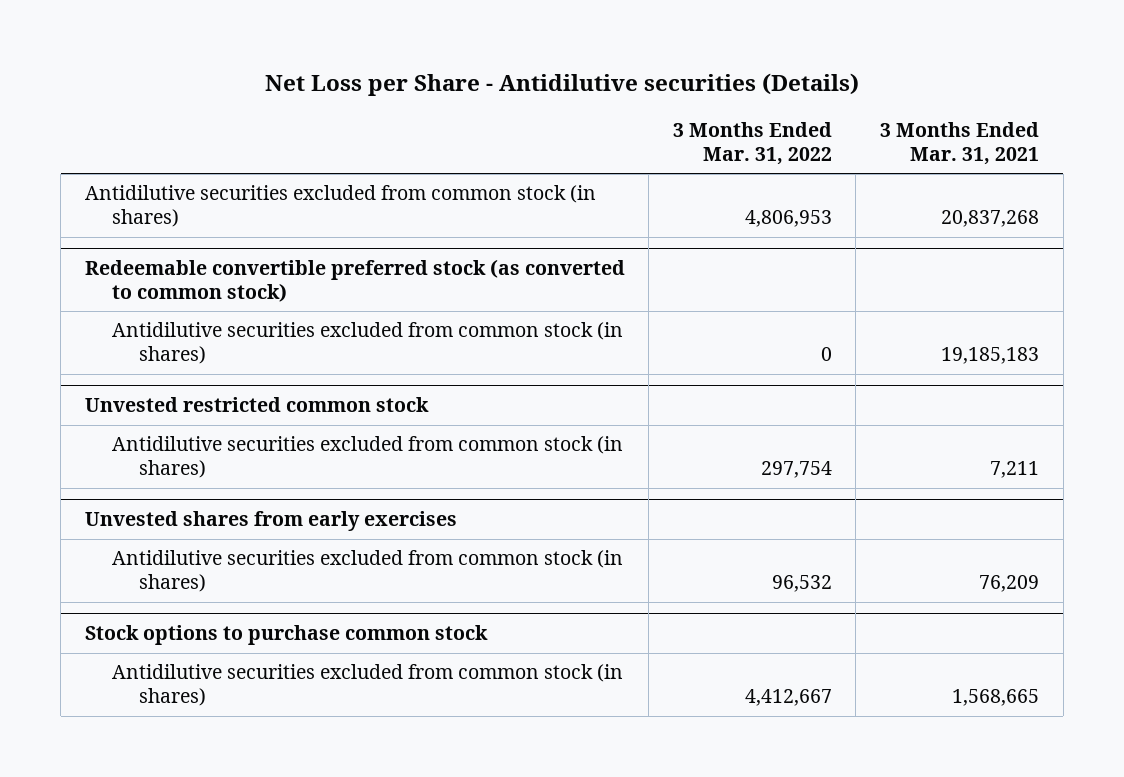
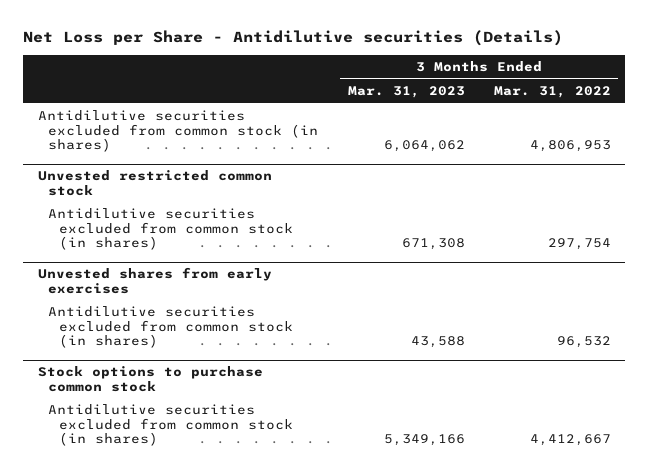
[879,122,1039,165] 3 Months Ended Mar. 31, 2021 -> none
none -> [347,86,465,99] Mar. 31, 2023
[84,259,625,303] Redeemable convertible preferred stock (as converted to common stock) -> none
[111,322,623,365] Antidilutive securities excluded from common stock (in shares) -> none

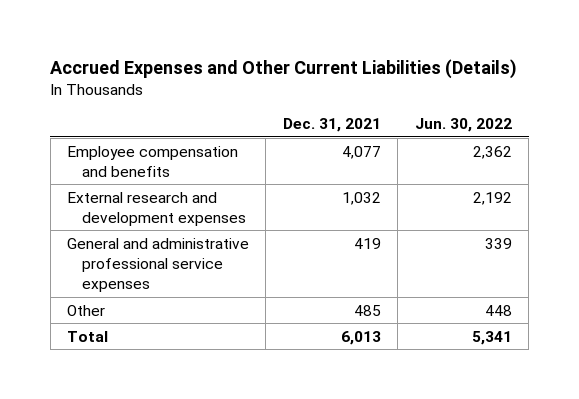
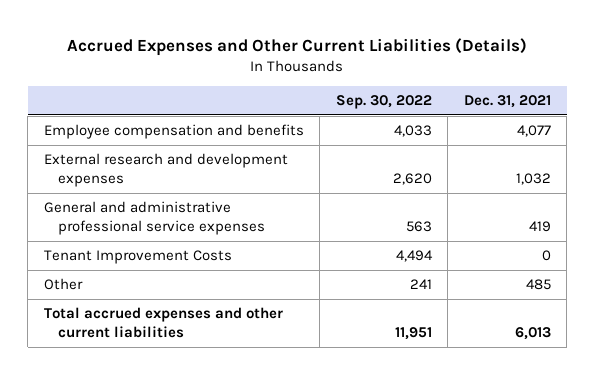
[414,118,512,133] Jun. 30, 2022 -> none
none -> [335,94,432,109] Sep. 30, 2022
none -> [43,250,232,265] Tenant Improvement Costs
[66,330,108,342] Total -> [43,307,283,339] Total accrued expenses and other current liabilities

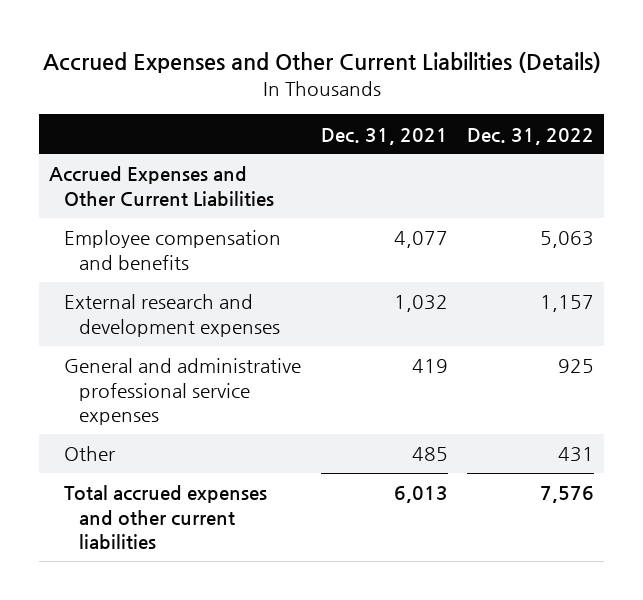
[335,94,432,109] Sep. 30, 2022 -> none
none -> [467,127,595,145] Dec. 31, 2022
none -> [49,166,274,206] Accrued Expenses and Other Current Liabilities
[43,250,232,265] Tenant Improvement Costs -> none

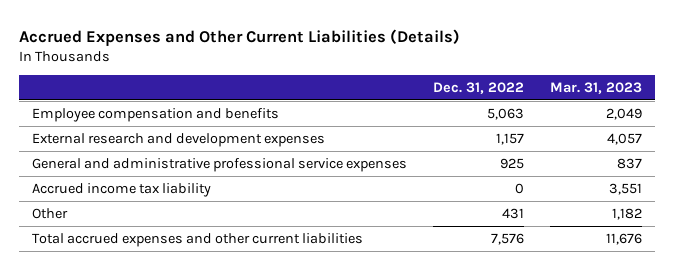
[320,127,448,145] Dec. 31, 2021 -> none
none -> [550,82,643,95] Mar. 31, 2023
[49,166,274,206] Accrued Expenses and Other Current Liabilities -> none
none -> [32,182,212,197] Accrued income tax liability

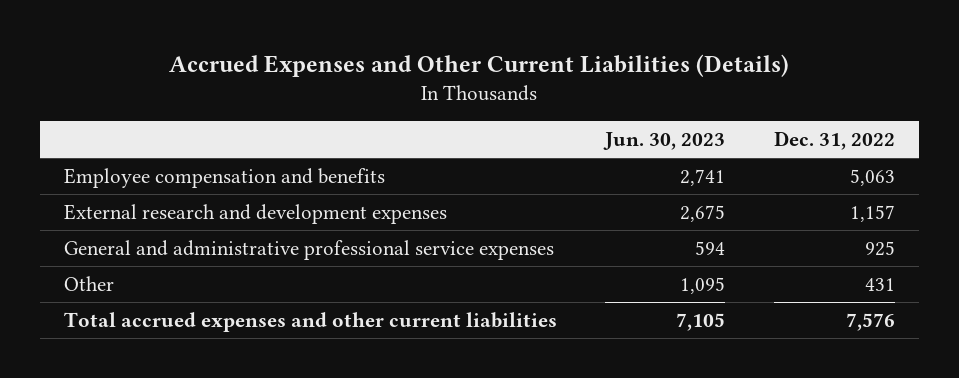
[550,82,643,95] Mar. 31, 2023 -> none
none -> [603,131,726,150] Jun. 30, 2023
[32,182,212,197] Accrued income tax liability -> none

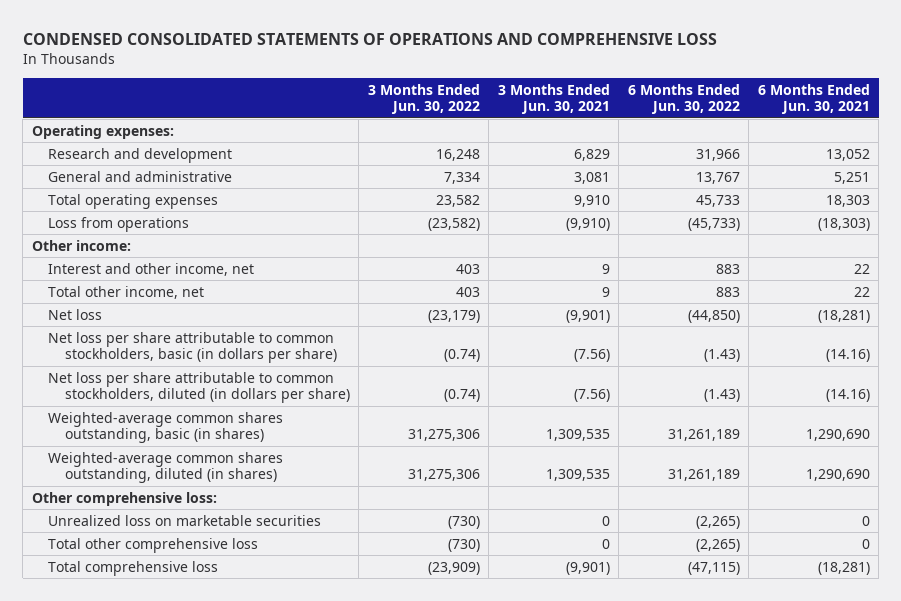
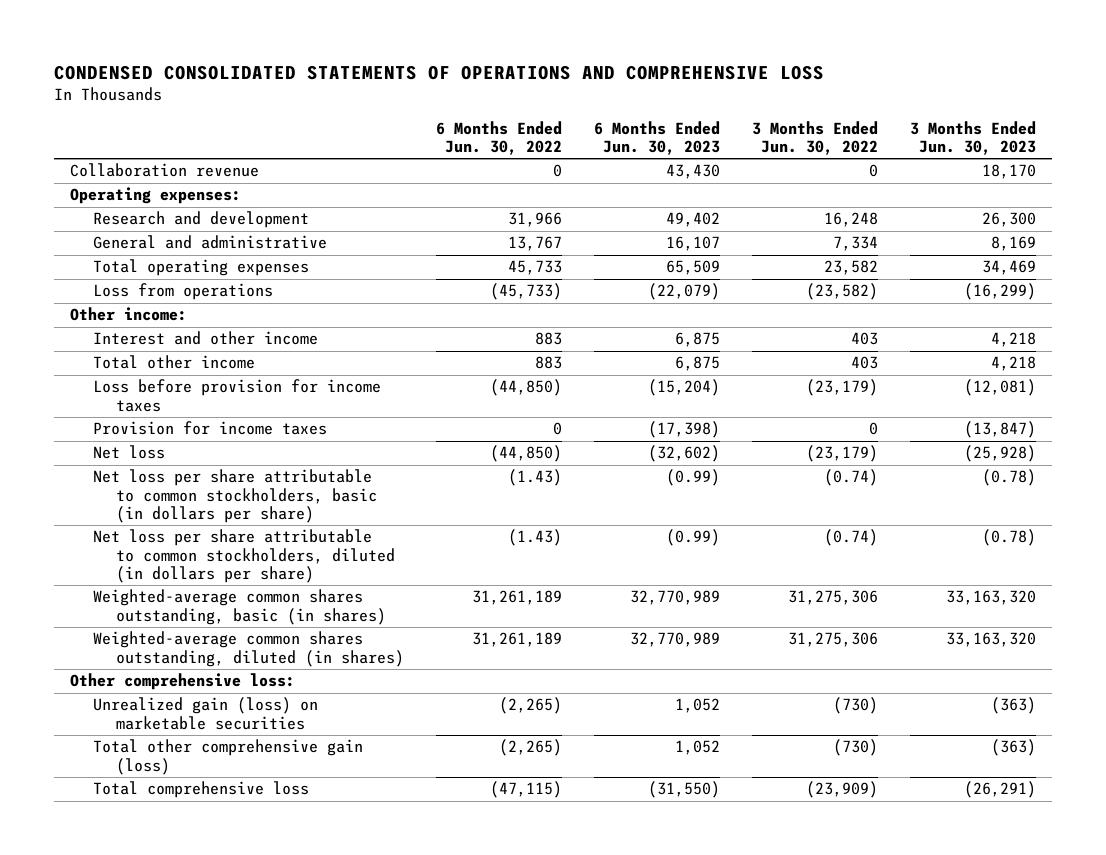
[497,83,610,115] 3 Months Ended Jun. 30, 2021 -> none
[757,83,870,115] 6 Months Ended Jun. 30, 2021 -> none
none -> [594,120,721,155] 6 Months Ended Jun. 30, 2023
none -> [910,120,1037,155] 3 Months Ended Jun. 30, 2023
none -> [70,163,260,178] Collaboration revenue
[48,262,255,276] Interest and other income, net -> [93,331,319,346] Interest and other income
[48,285,205,299] Total other income, net -> [93,355,256,370] Total other income
none -> [93,379,382,412] Loss before provision for income taxes
none -> [93,421,328,436] Provision for income taxes
[48,514,322,526] Unrealized loss on marketable securities -> [93,697,319,730] Unrealized gain (loss) on marketable securities
[48,537,259,553] Total other comprehensive loss -> [93,739,364,775] Total other comprehensive gain (loss)

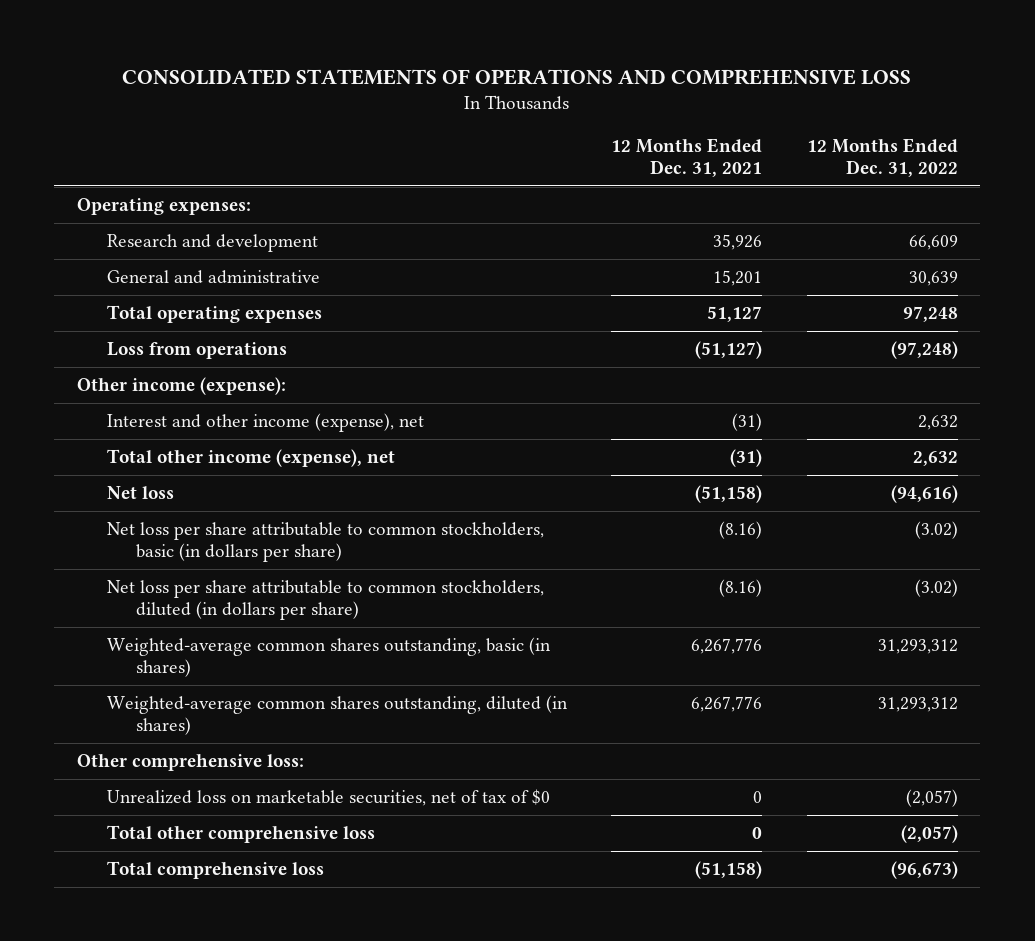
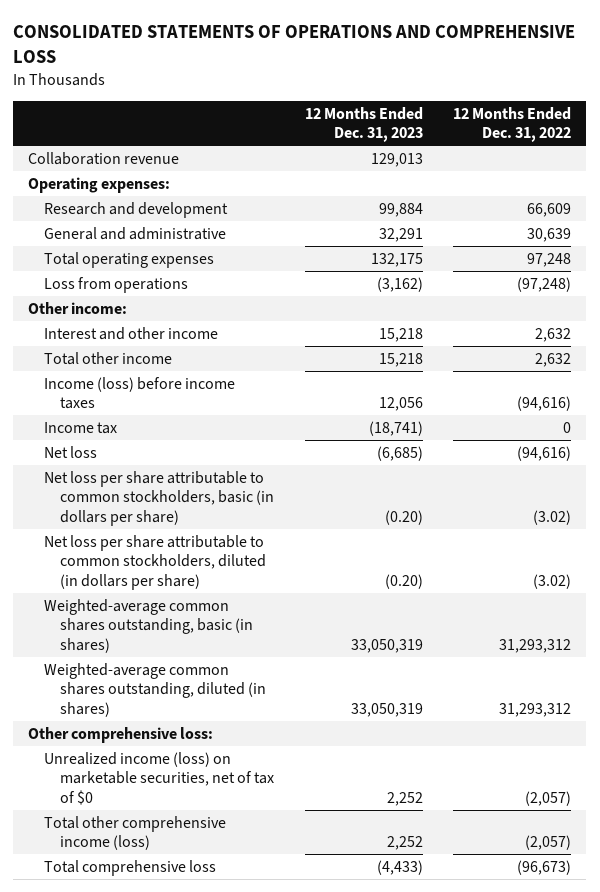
[611,138,763,177] 12 Months Ended Dec. 31, 2021 -> none
none -> [304,106,423,143] 12 Months Ended Dec. 31, 2023
none -> [28,151,180,165] Collaboration revenue
[76,377,286,396] Other income (expense): -> [28,301,128,314] Other income:
[106,413,424,433] Interest and other income (expense), net -> [44,326,219,340] Interest and other income
[106,449,395,468] Total other income (expense), net -> [44,351,173,365] Total other income
none -> [44,376,236,410] Income (loss) before income taxes
none -> [44,421,118,434] Income tax
[106,789,550,807] Unrealized loss on marketable securities, net of tax of $0 -> [44,751,275,805] Unrealized income (loss) on marketable securities, net of tax of $0
[106,825,375,844] Total other comprehensive loss -> [44,815,227,851] Total other comprehensive income (loss)

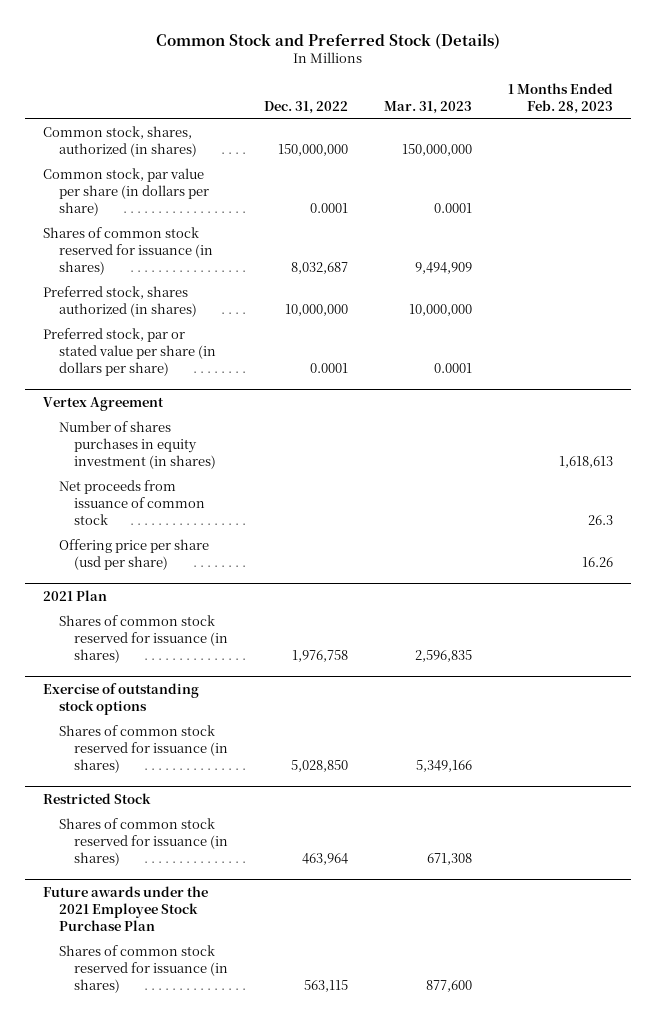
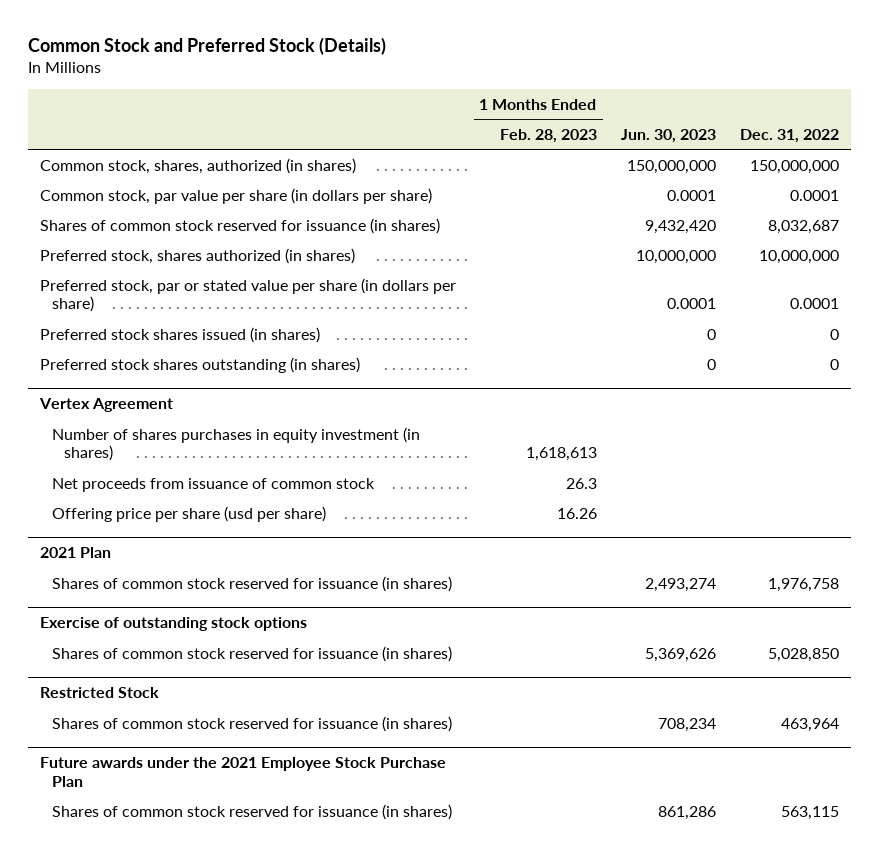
[383,100,472,114] Mar. 31, 2023 -> none
none -> [620,128,716,143] Jun. 30, 2023
none -> [40,326,321,343] Preferred stock shares issued (in shares)
none -> [40,356,361,373] Preferred stock shares outstanding (in shares)

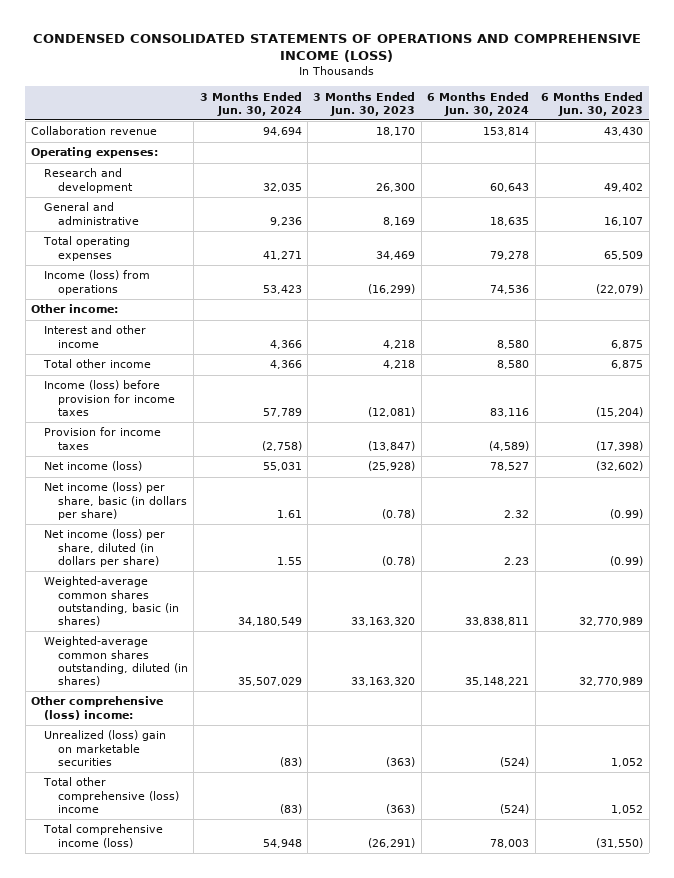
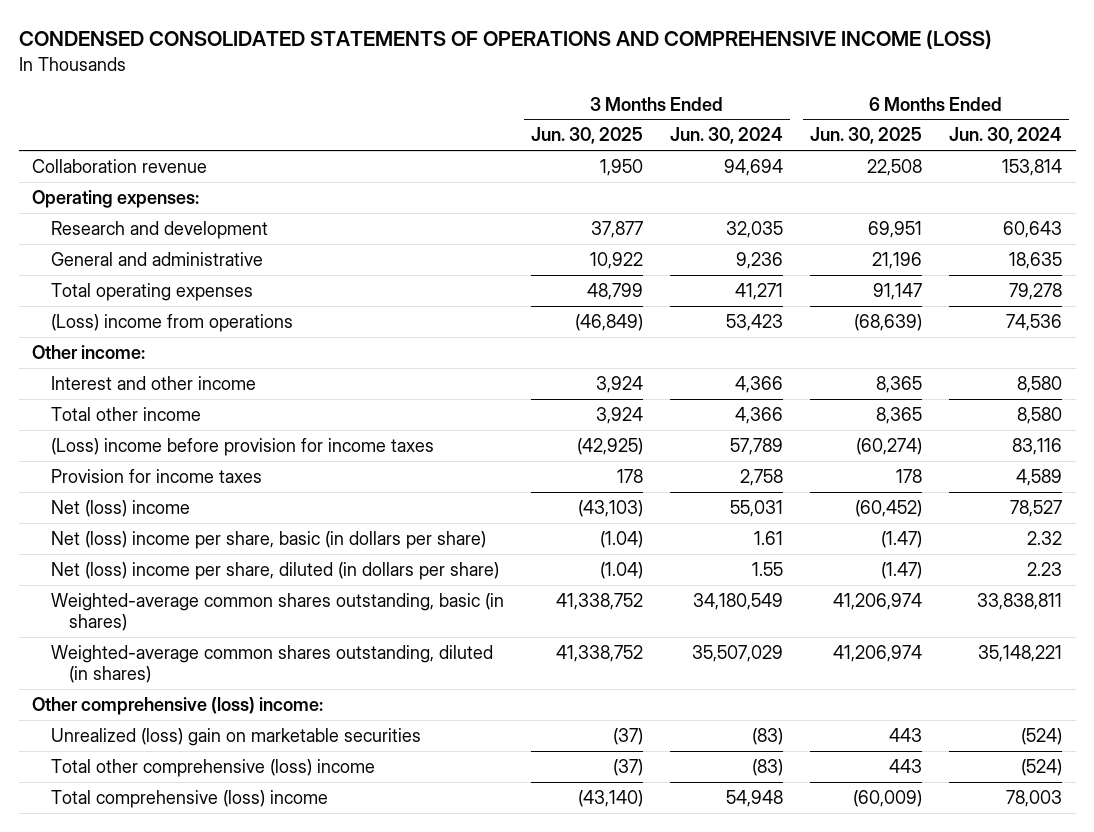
[313,91,416,116] 3 Months Ended Jun. 30, 2023 -> none
[541,91,644,116] 6 Months Ended Jun. 30, 2023 -> none
none -> [530,127,643,145] Jun. 30, 2025
none -> [810,127,923,145] Jun. 30, 2025
[44,270,151,295] Income (loss) from operations -> [50,313,293,332] (Loss) income from operations
[44,380,175,416] Income (loss) before provision for income taxes -> [50,437,434,456] (Loss) income before provision for income taxes
[261,440,302,451] (2,758) -> [739,468,783,486] 2,758
[489,440,530,451] (4,589) -> [1016,468,1063,486] 4,589
[44,461,143,472] Net income (loss) -> [50,499,190,517] Net (loss) income
[44,482,187,520] Net income (loss) per share, basic (in dollars per share) -> [50,530,486,549] Net (loss) income per share, basic (in dollars per share)
[44,529,166,567] Net income (loss) per share, diluted (in dollars per share) -> [50,561,499,580] Net (loss) income per share, diluted (in dollars per share)
[43,824,164,848] Total comprehensive income (loss) -> [50,789,328,808] Total comprehensive (loss) income

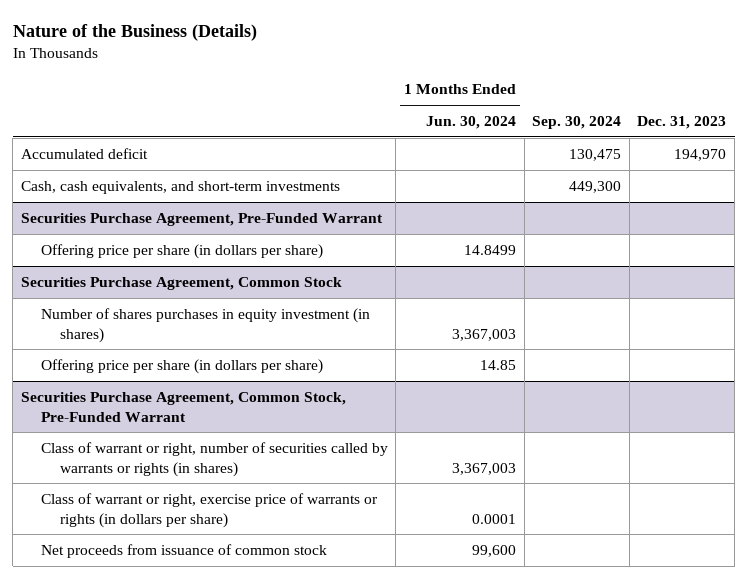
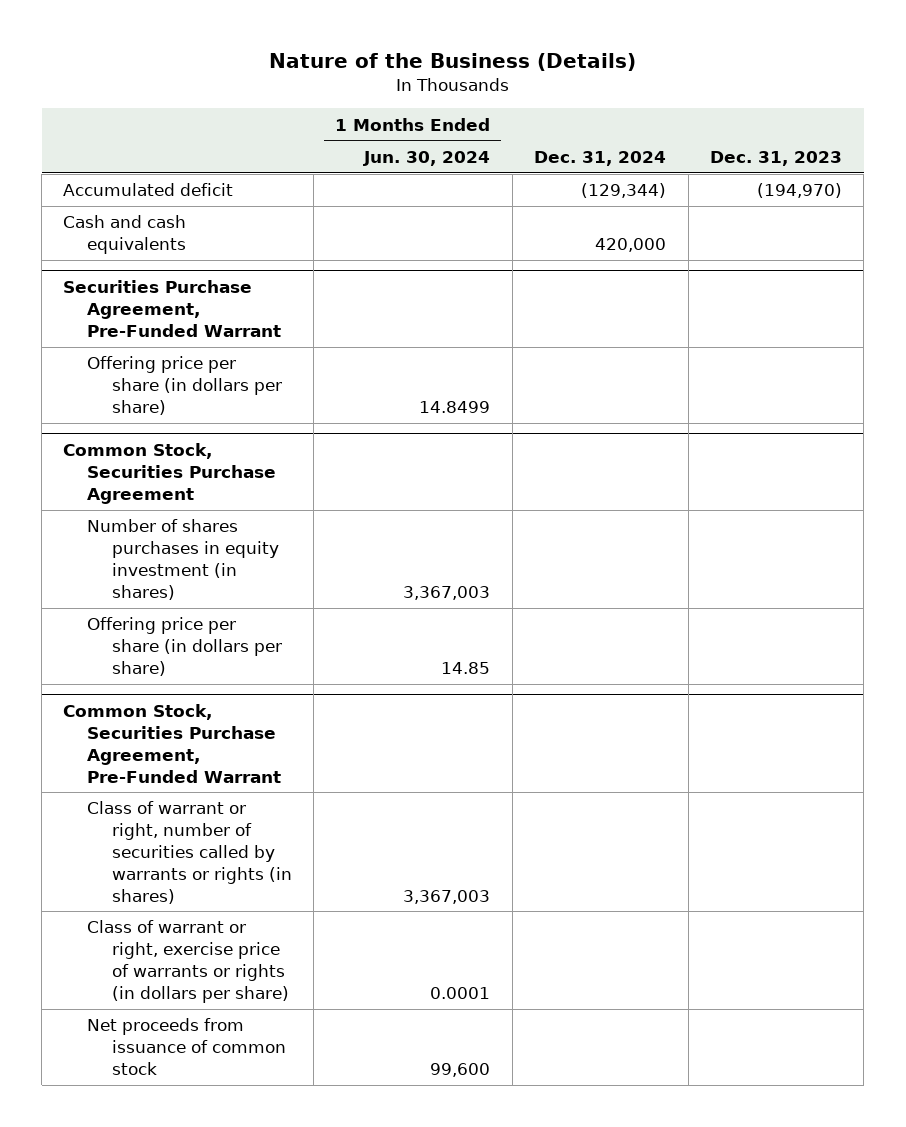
[532,116,622,130] Sep. 30, 2024 -> none
none -> [534,150,667,166] Dec. 31, 2024
[674,148,727,161] 194,970 -> [757,183,843,199] (194,970)
[21,180,341,194] Cash, cash equivalents, and short-term investments -> [63,215,187,255] Cash and cash equivalents
[21,276,343,290] Securities Purchase Agreement, Common Stock -> [63,443,277,504] Common Stock, Securities Purchase Agreement
[21,391,347,422] Securities Purchase Agreement, Common Stock, Pre-Funded Warrant -> [63,704,282,783] Common Stock, Securities Purchase Agreement, Pre-Funded Warrant

